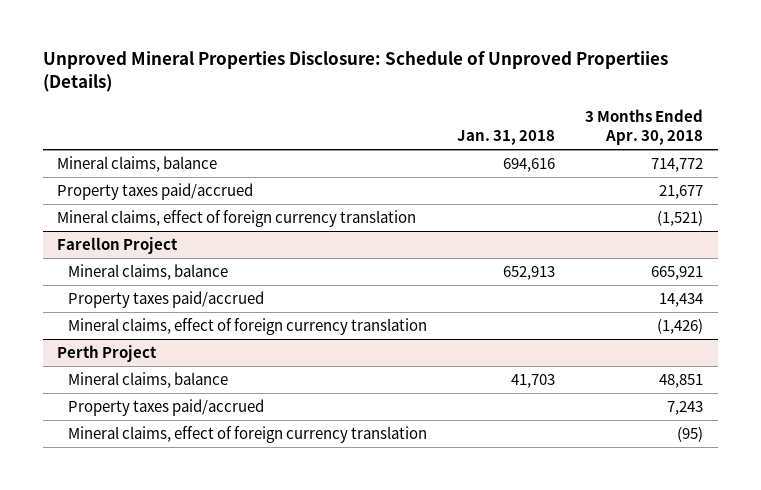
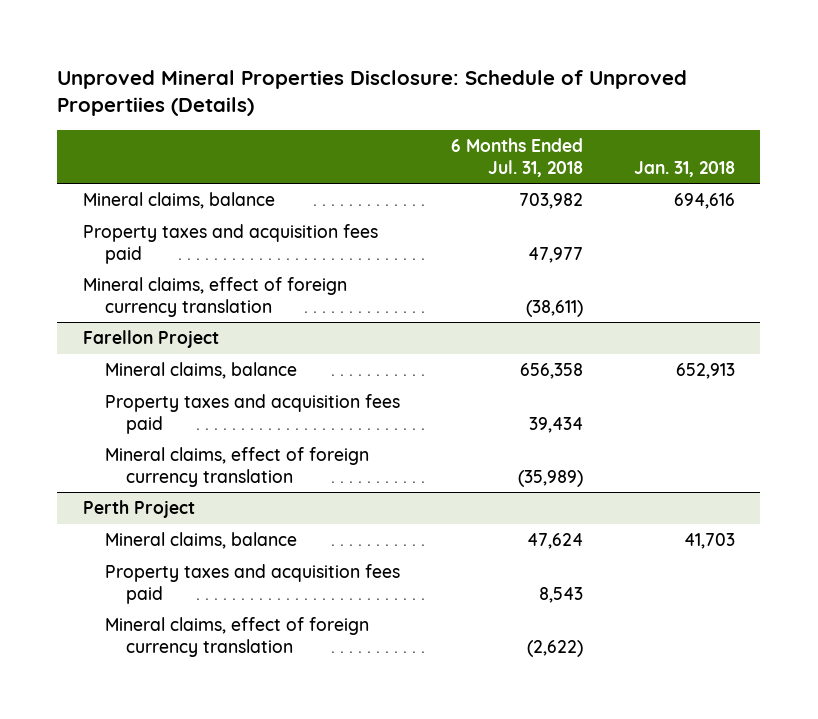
[585,109,704,146] 3 Months Ended Apr. 30, 2018 -> none
none -> [450,138,583,177] 6 Months Ended Jul. 31, 2018
[57,182,254,200] Property taxes paid/accrued -> [82,224,378,264] Property taxes and acquisition fees paid
[68,290,265,308] Property taxes paid/accrued -> [104,394,400,434] Property taxes and acquisition fees paid
[68,398,265,416] Property taxes paid/accrued -> [104,564,400,604] Property taxes and acquisition fees paid

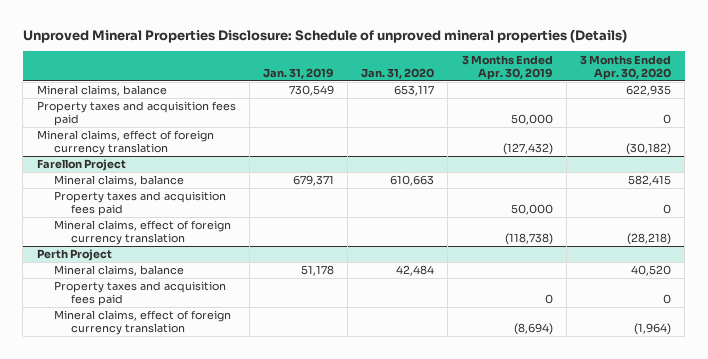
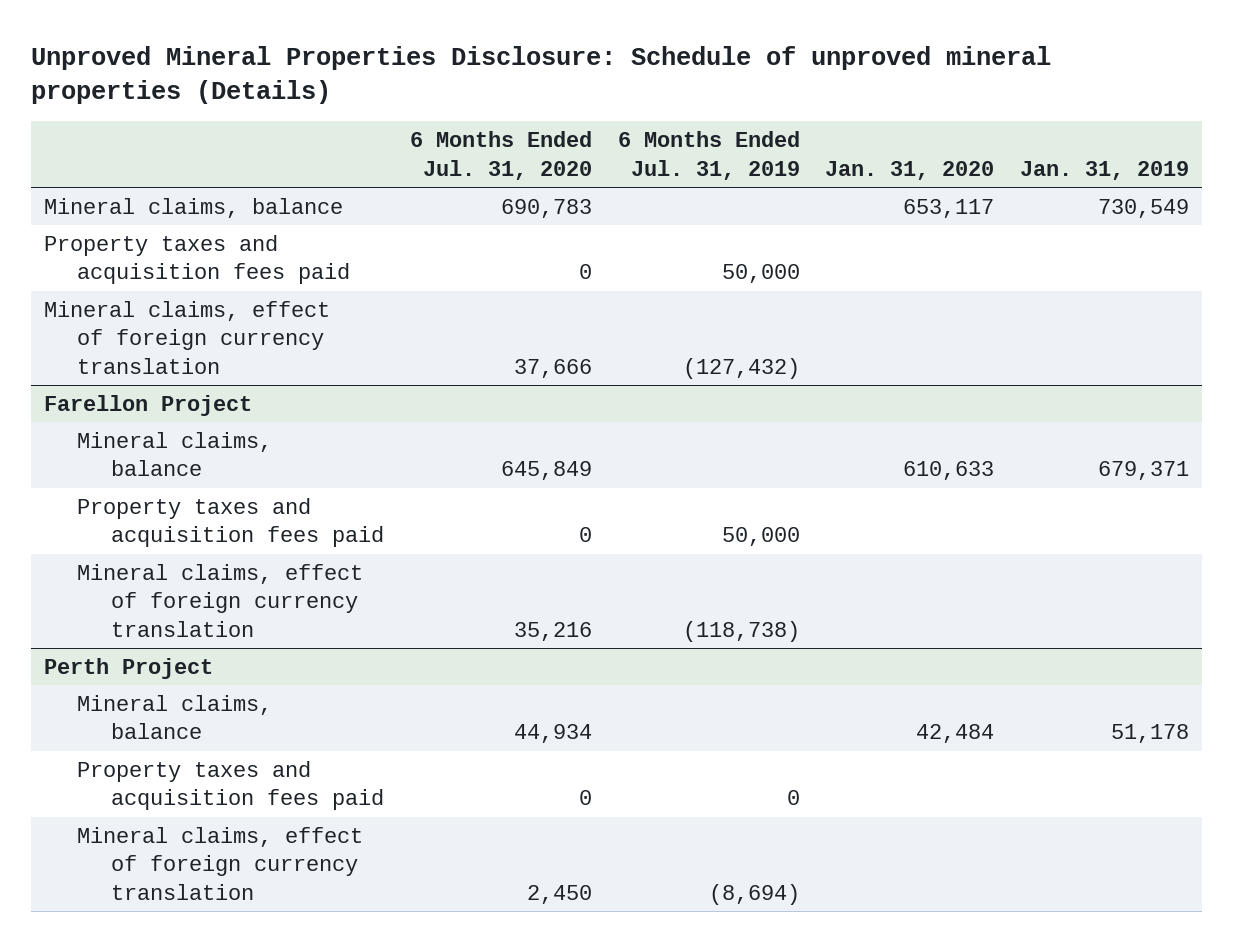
[461,54,553,80] 3 Months Ended Apr. 30, 2019 -> none
[579,54,671,80] 3 Months Ended Apr. 30, 2020 -> none
none -> [409,131,592,180] 6 Months Ended Jul. 31, 2020
none -> [617,131,800,180] 6 Months Ended Jul. 31, 2019
[390,175,435,187] 610,663 -> [903,461,995,481] 610,633

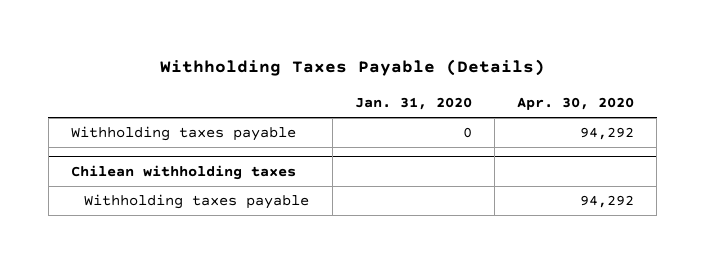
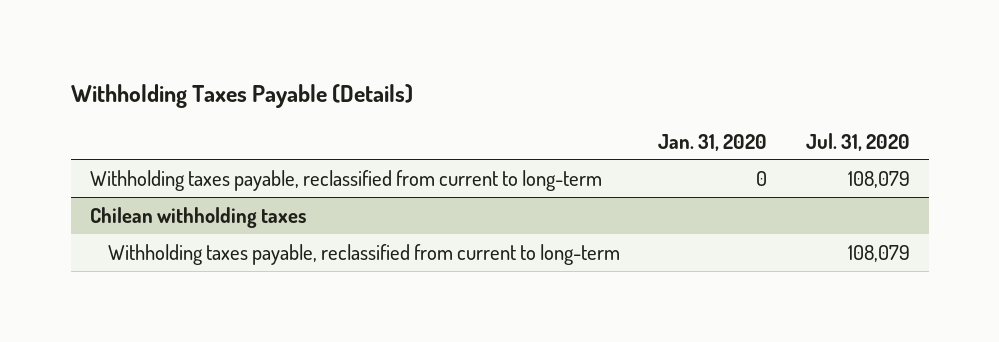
[517,97,635,111] Apr. 30, 2020 -> none
none -> [805,132,910,151] Jul. 31, 2020
[70,126,296,142] Withholding taxes payable -> [89,169,602,191] Withholding taxes payable, reclassified from current to long-term
[84,194,310,210] Withholding taxes payable -> [107,243,620,265] Withholding taxes payable, reclassified from current to long-term

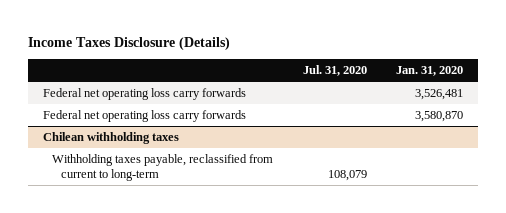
[70,84,413,109] Withholding Taxes Payable (Details) -> [27,36,230,50] Income Taxes Disclosure (Details)
[89,169,602,191] Withholding taxes payable, reclassified from current to long-term -> none
none -> [42,88,246,101] Federal net operating loss carry forwards
none -> [42,110,246,123] Federal net operating loss carry forwards

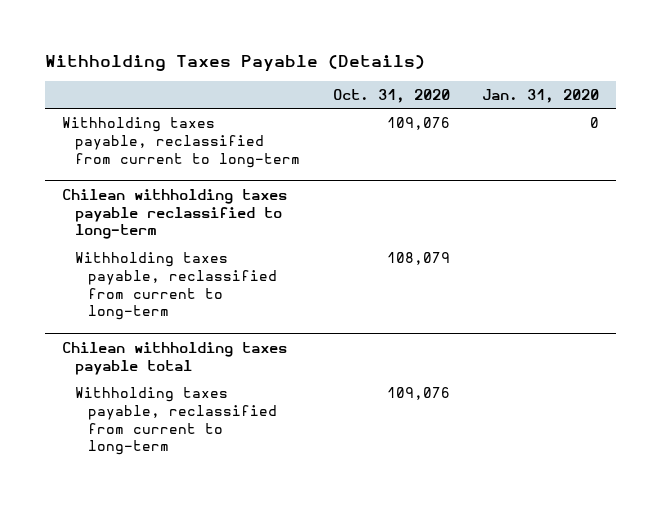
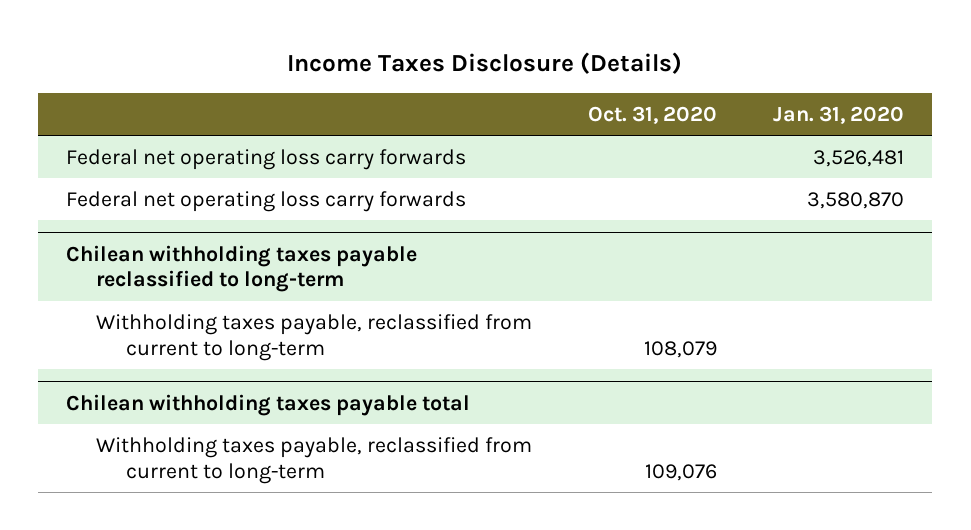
[45,54,426,72] Withholding Taxes Payable (Details) -> [287,52,683,75] Income Taxes Disclosure (Details)
[61,117,300,168] Withholding taxes payable, reclassified from current to long-term -> none
none -> [66,148,467,170] Federal net operating loss carry forwards
none -> [66,190,467,212] Federal net operating loss carry forwards

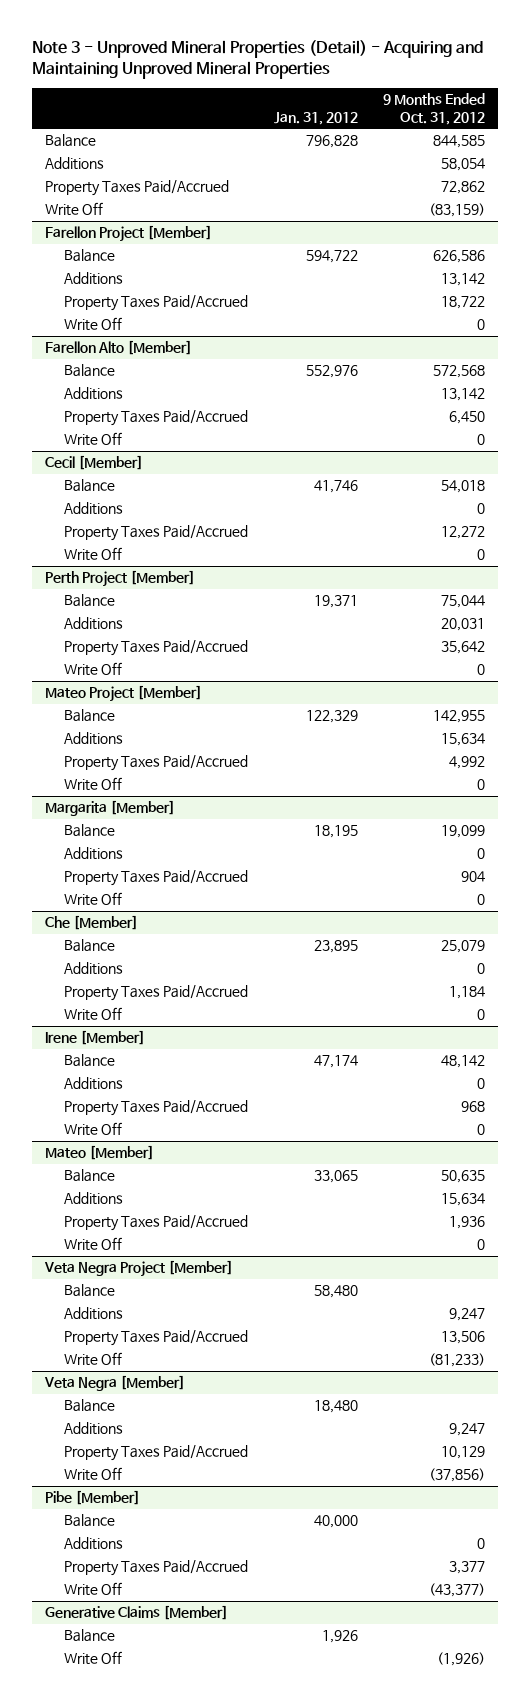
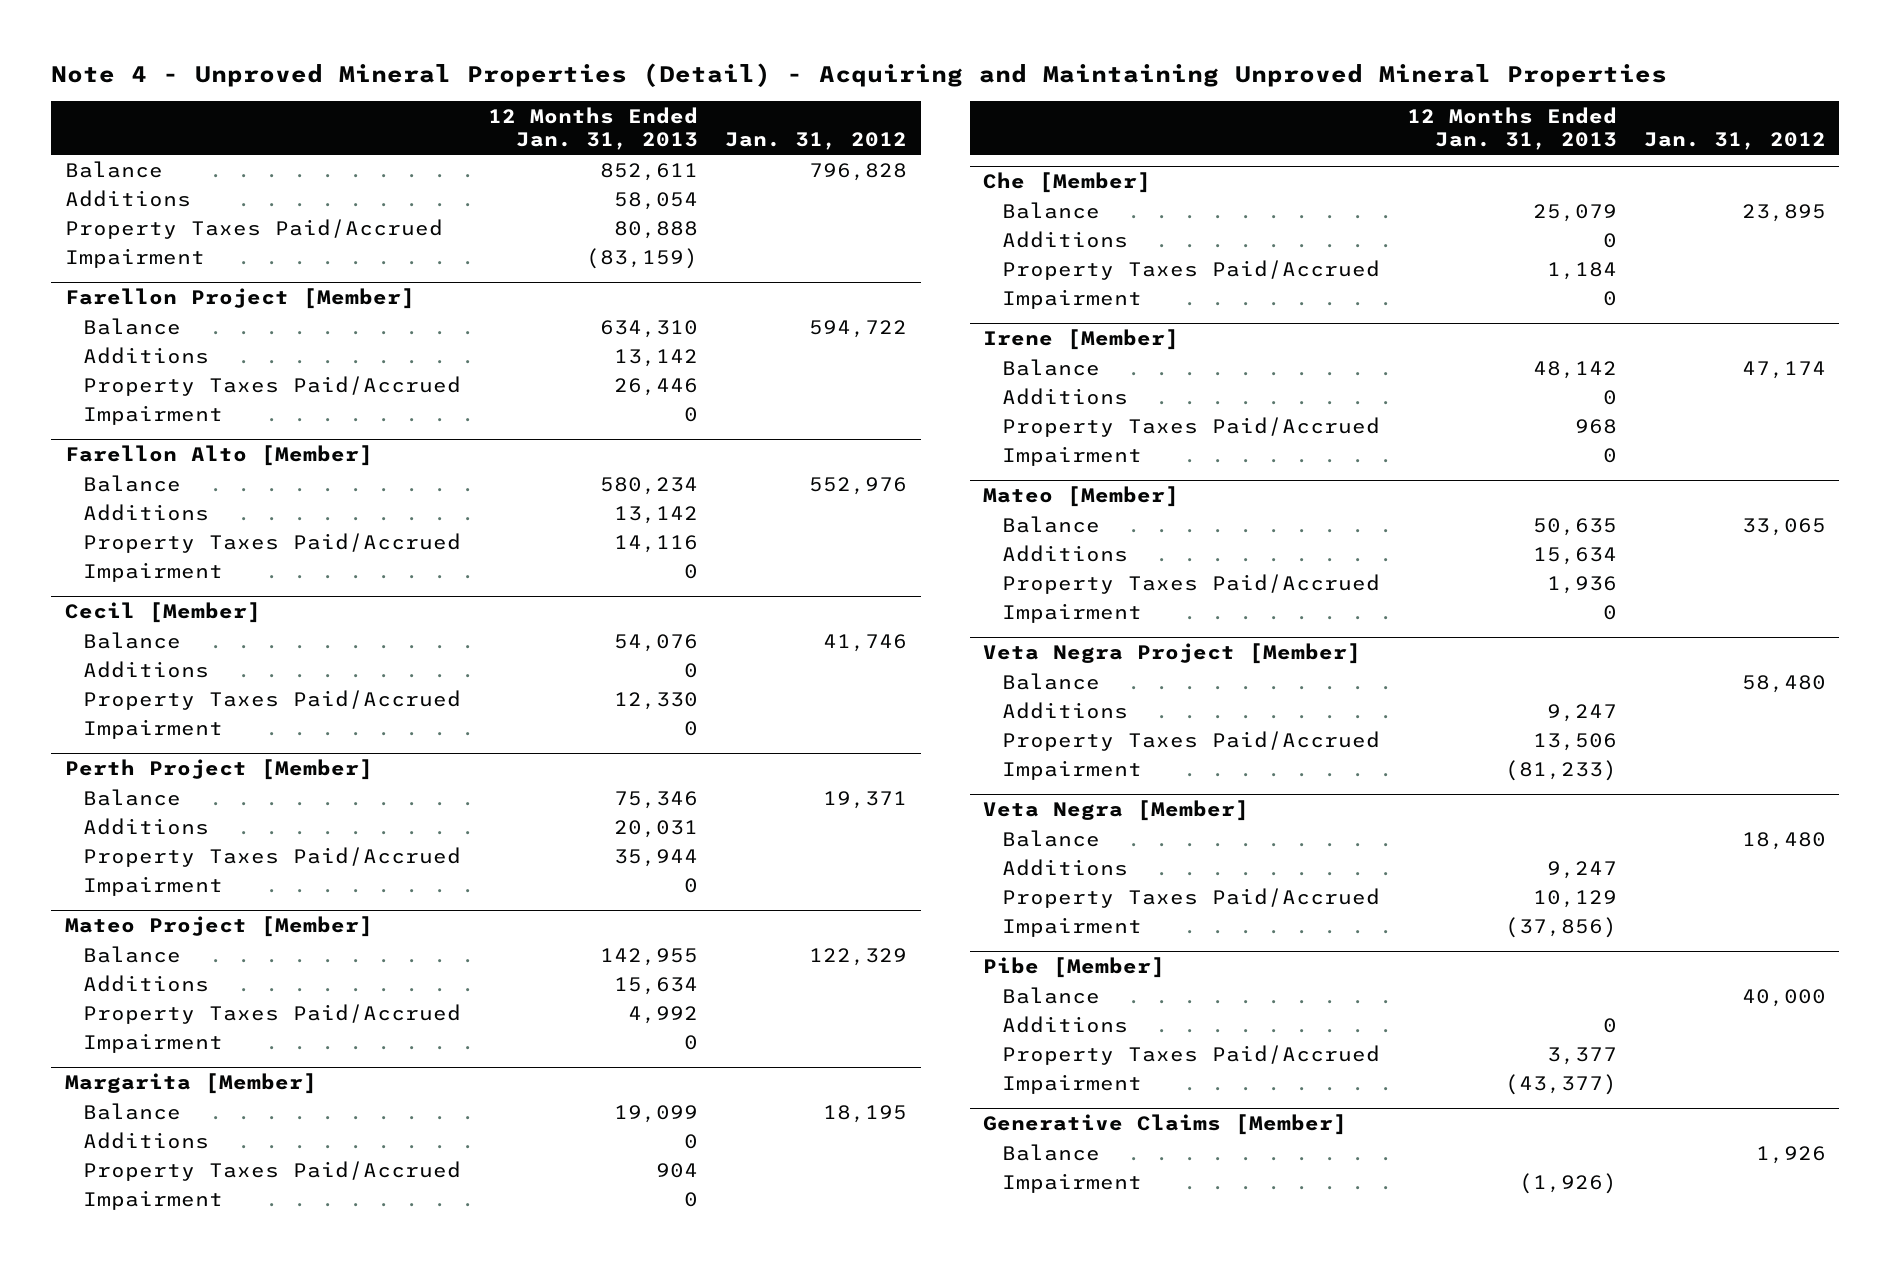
[31,40,483,80] Note 3 - Unproved Mineral Properties (Detail) - Acquiring and Maintaining Unproved Mineral Properties -> [51,62,1668,87] Note 4 - Unproved Mineral Properties (Detail) - Acquiring and Maintaining Unproved Mineral Properties
[383,93,486,125] 9 Months Ended Oct. 31, 2012 -> none
none -> [488,106,699,151] 12 Months Ended Jan. 31, 2013
[44,202,103,217] Write Off -> [64,247,205,268] Impairment
[64,317,123,332] Write Off -> [83,404,224,425] Impairment
[64,432,123,447] Write Off -> [83,561,224,582] Impairment
[64,547,123,562] Write Off -> [83,718,224,739] Impairment
[64,662,123,677] Write Off -> [83,875,224,896] Impairment
[64,777,123,792] Write Off -> [83,1032,224,1053] Impairment
[64,892,123,907] Write Off -> [83,1189,224,1210] Impairment
[64,1007,123,1022] Write Off -> [1001,288,1142,309] Impairment
[64,1122,123,1137] Write Off -> [1001,445,1142,466] Impairment
[64,1237,123,1252] Write Off -> [1001,602,1142,623] Impairment
[64,1352,123,1367] Write Off -> [1001,759,1142,780] Impairment
[64,1467,123,1482] Write Off -> [1001,916,1142,937] Impairment
[64,1582,123,1597] Write Off -> [1001,1073,1142,1094] Impairment
[64,1651,123,1666] Write Off -> [1001,1172,1142,1193] Impairment

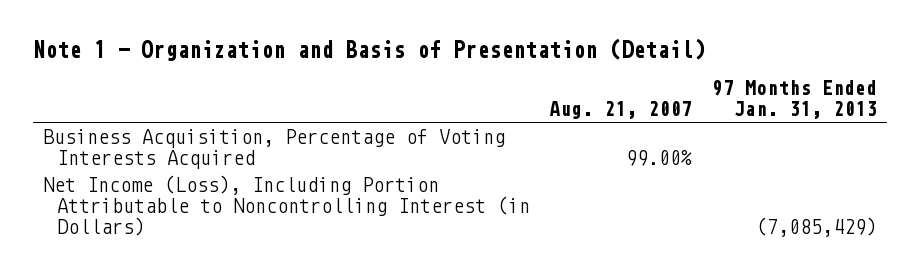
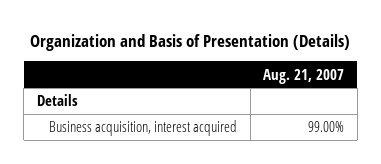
[32,38,705,62] Note 1 - Organization and Basis of Presentation (Detail) -> [30,33,351,51] Organization and Basis of Presentation (Details)
[711,80,877,119] 97 Months Ended Jan. 31, 2013 -> none
[42,174,530,236] Net Income (Loss), Including Portion Attributable to Noncontrolling Interest (in Dollars) -> none
none -> [36,94,78,107] Details
[42,128,505,169] Business Acquisition, Percentage of Voting Interests Acquired -> [49,120,238,137] Business acquisition, interest acquired

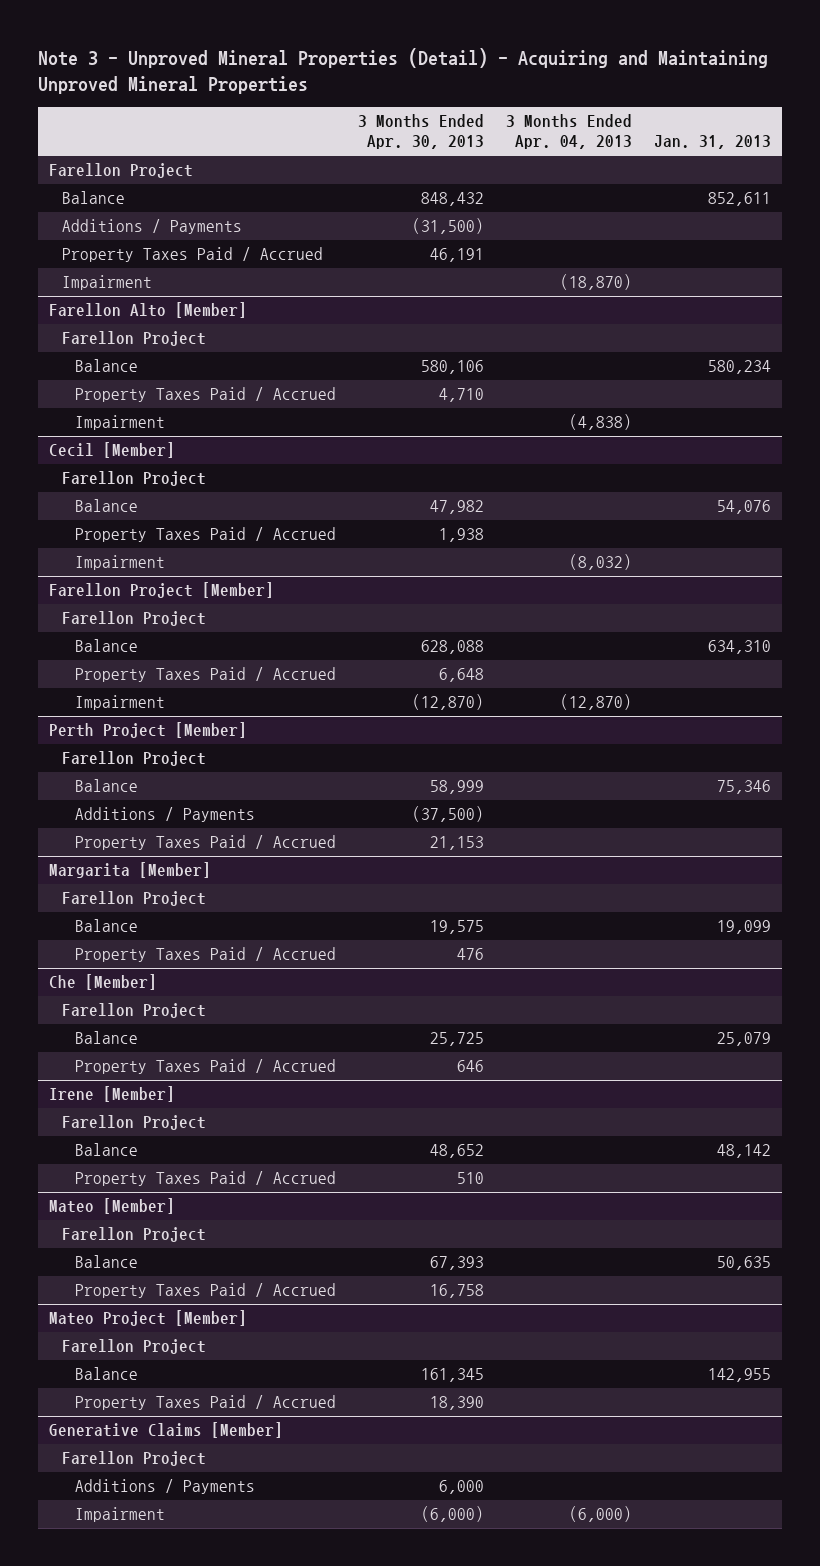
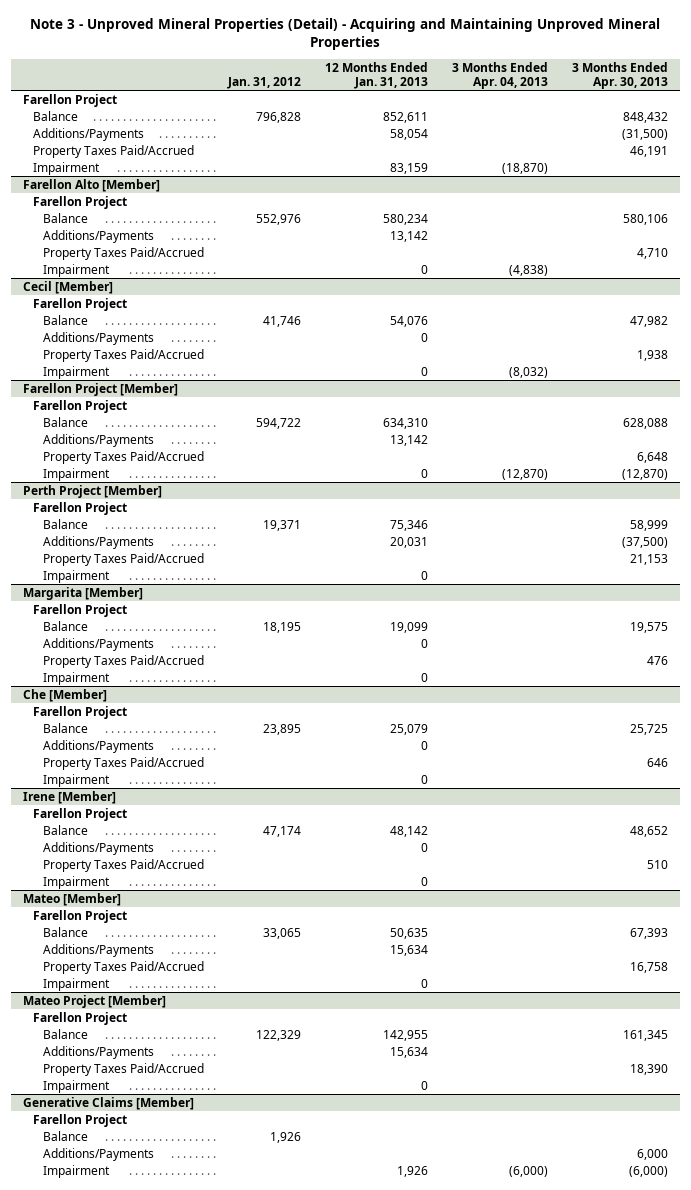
[653,135,771,150] Jan. 31, 2013 -> none
none -> [227,76,302,89] Jan. 31, 2012
none -> [325,61,429,89] 12 Months Ended Jan. 31, 2013
[62,219,243,235] Additions / Payments -> [32,127,144,141] Additions/Payments
[62,247,324,263] Property Taxes Paid / Accrued -> [32,144,194,158] Property Taxes Paid/Accrued
none -> [43,229,155,243] Additions/Payments
[75,387,337,403] Property Taxes Paid / Accrued -> [43,246,205,260] Property Taxes Paid/Accrued
none -> [43,331,155,345] Additions/Payments
[75,527,337,543] Property Taxes Paid / Accrued -> [43,348,205,362] Property Taxes Paid/Accrued
none -> [43,433,155,447] Additions/Payments
[75,667,337,683] Property Taxes Paid / Accrued -> [43,450,205,464] Property Taxes Paid/Accrued
[75,807,256,823] Additions / Payments -> [43,535,155,549] Additions/Payments
[75,835,337,851] Property Taxes Paid / Accrued -> [43,552,205,566] Property Taxes Paid/Accrued
none -> [43,569,111,583] Impairment
none -> [43,637,155,651] Additions/Payments
[75,947,337,963] Property Taxes Paid / Accrued -> [43,654,205,668] Property Taxes Paid/Accrued
none -> [43,671,111,685] Impairment
none -> [43,739,155,753] Additions/Payments
[75,1059,337,1075] Property Taxes Paid / Accrued -> [43,756,205,770] Property Taxes Paid/Accrued
none -> [43,773,111,787] Impairment
none -> [43,841,155,855] Additions/Payments
[75,1171,337,1187] Property Taxes Paid / Accrued -> [43,858,205,872] Property Taxes Paid/Accrued
none -> [43,875,111,889] Impairment
none -> [43,943,155,957] Additions/Payments
[75,1283,337,1299] Property Taxes Paid / Accrued -> [43,960,205,974] Property Taxes Paid/Accrued
none -> [43,977,111,991] Impairment
none -> [43,1045,155,1059] Additions/Payments
[75,1395,337,1411] Property Taxes Paid / Accrued -> [43,1062,205,1076] Property Taxes Paid/Accrued
none -> [43,1079,111,1093] Impairment
none -> [43,1130,89,1141] Balance
[75,1479,256,1495] Additions / Payments -> [43,1147,155,1161] Additions/Payments

